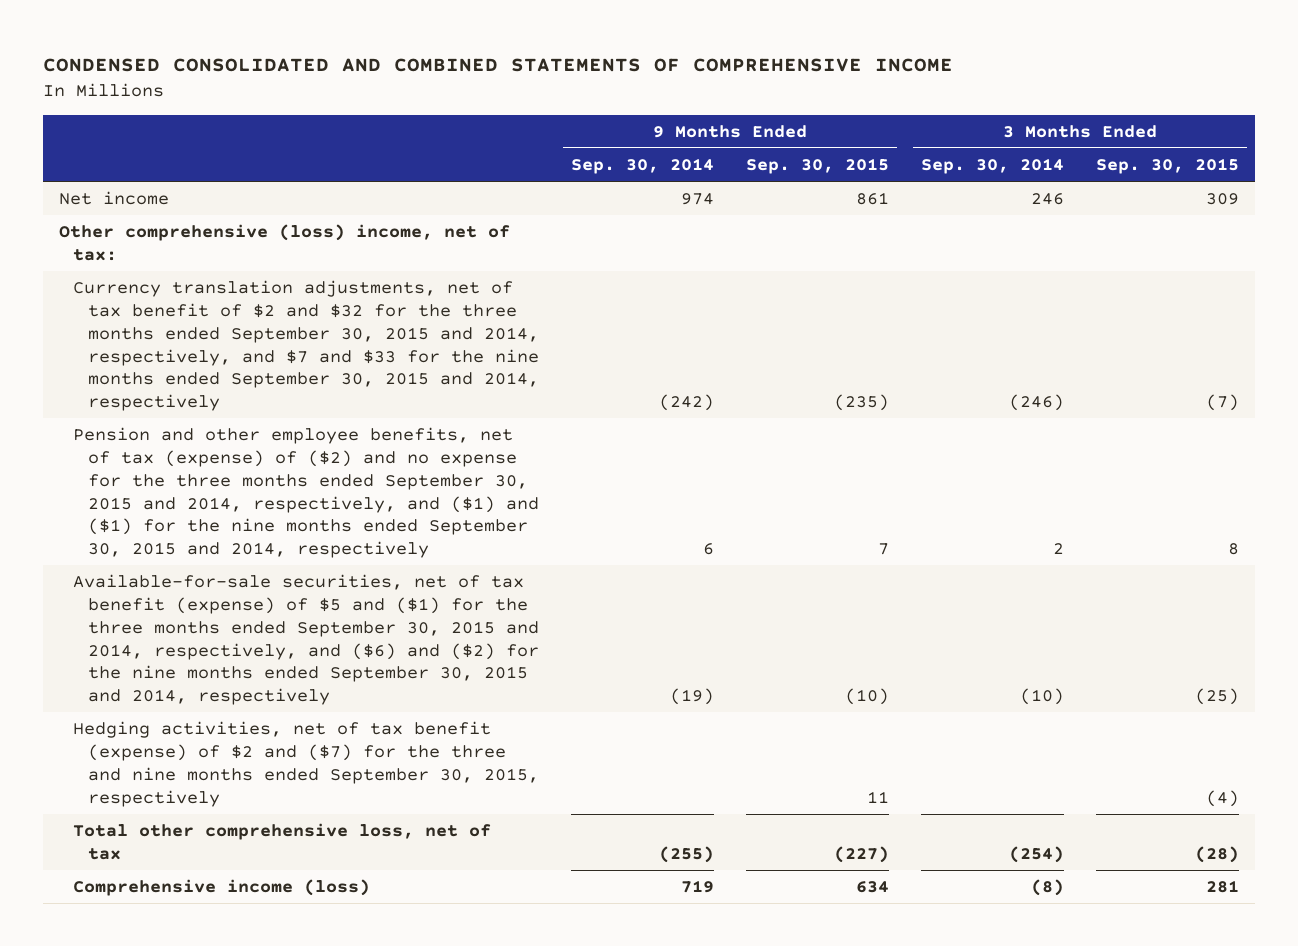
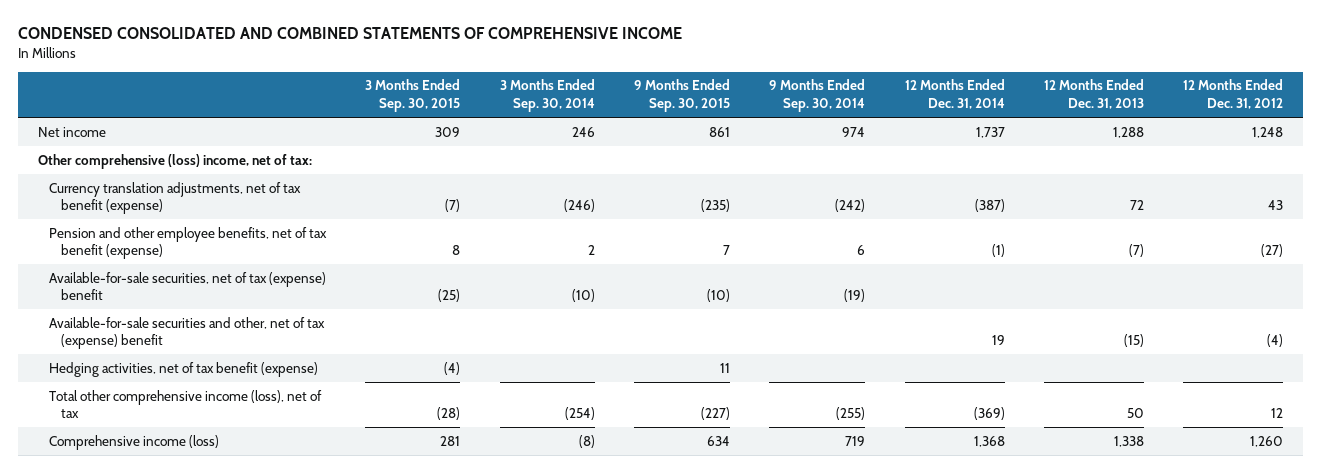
none -> [904,79,1005,109] 12 Months Ended Dec. 31, 2014
none -> [1043,79,1144,109] 12 Months Ended Dec. 31, 2013
none -> [1183,79,1284,109] 12 Months Ended Dec. 31, 2012
[73,280,540,412] Currency translation adjustments, net of tax benefit of $2 and $32 for the three months ended September 30, 2015 and 2014, respectively, and $7 and $33 for the nine months ended September 30, 2015 and 2014, respectively -> [49,181,302,215] Currency translation adjustments, net of tax benefit (expense)
[73,427,540,559] Pension and other employee benefits, net of tax (expense) of ($2) and no expense for the three months ended September 30, 2015 and 2014, respectively, and ($1) and ($1) for the nine months ended September 30, 2015 and 2014, respectively -> [49,226,328,260] Pension and other employee benefits, net of tax benefit (expense)
[73,574,540,706] Available-for-sale securities, net of tax benefit (expense) of $5 and ($1) for the three months ended September 30, 2015 and 2014, respectively, and ($6) and ($2) for the nine months ended September 30, 2015 and 2014, respectively -> [49,271,327,301] Available-for-sale securities, net of tax (expense) benefit
none -> [49,316,326,350] Available-for-sale securities and other, net of tax (expense) benefit
[73,721,540,807] Hedging activities, net of tax benefit (expense) of $2 and ($7) for the three and nine months ended September 30, 2015, respectively -> [49,361,319,377] Hedging activities, net of tax benefit (expense)
[73,823,492,860] Total other comprehensive loss, net of tax -> [49,389,323,419] Total other comprehensive income (loss), net of tax

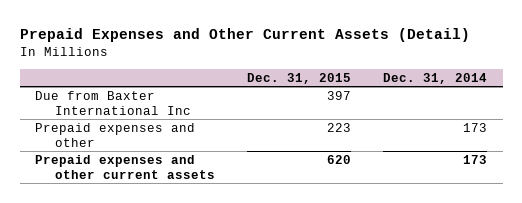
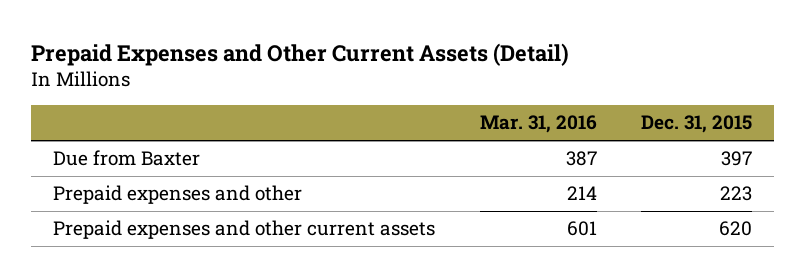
[382,72,487,84] Dec. 31, 2014 -> none
none -> [479,115,597,134] Mar. 31, 2016
[35,91,192,115] Due from Baxter International Inc -> [53,150,201,167] Due from Baxter

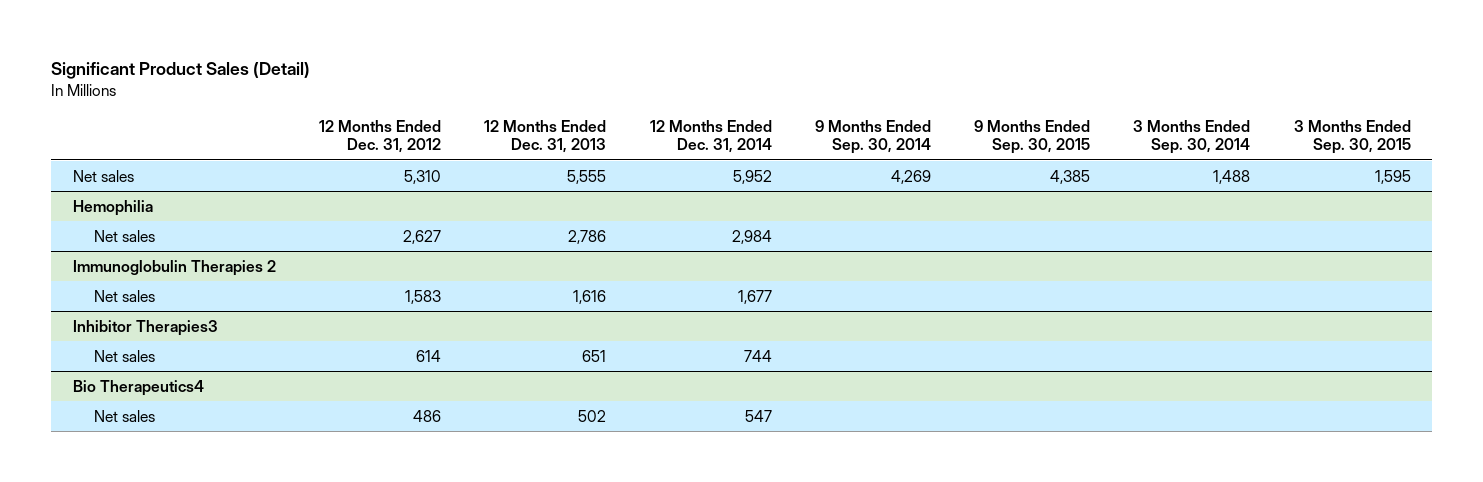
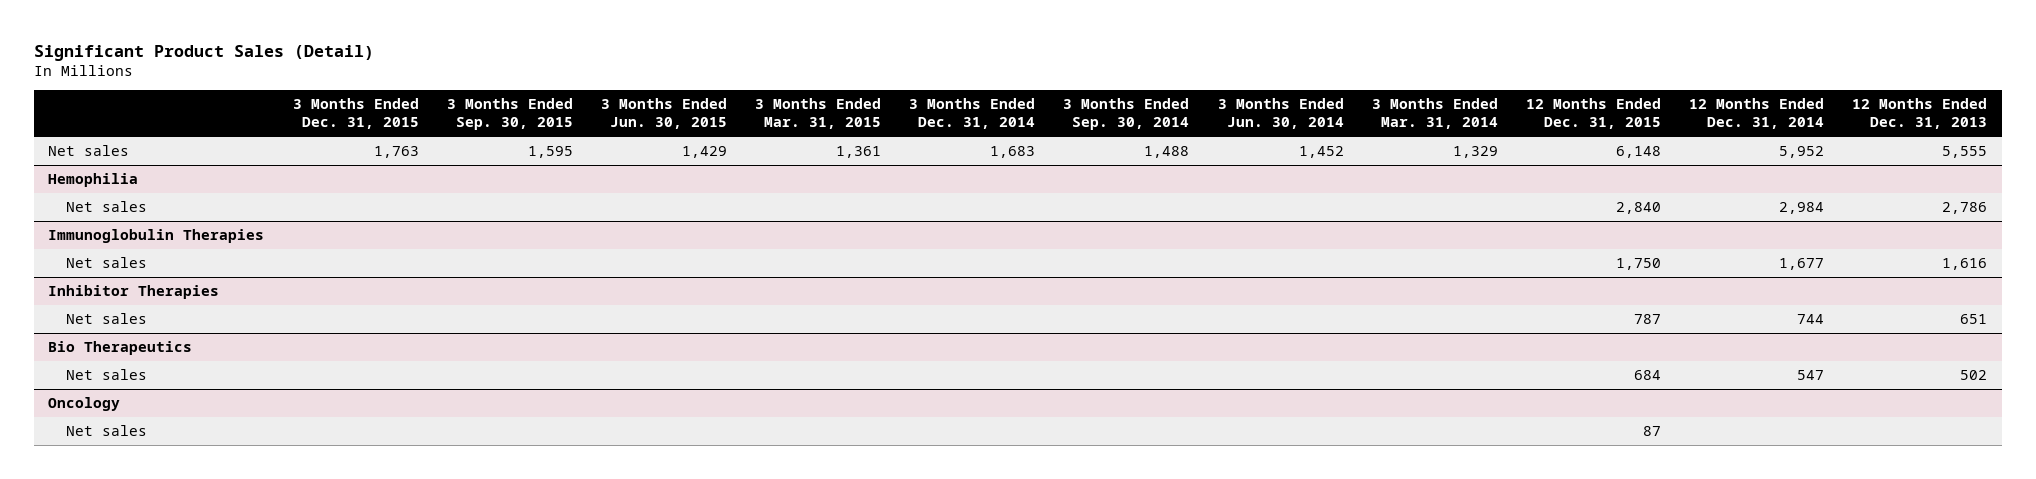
[318,119,441,154] 12 Months Ended Dec. 31, 2012 -> none
[814,119,931,155] 9 Months Ended Sep. 30, 2014 -> none
[974,119,1091,155] 9 Months Ended Sep. 30, 2015 -> none
none -> [292,98,419,130] 3 Months Ended Dec. 31, 2015
none -> [600,98,727,130] 3 Months Ended Jun. 30, 2015
none -> [755,98,882,130] 3 Months Ended Mar. 31, 2015
none -> [909,98,1036,130] 3 Months Ended Dec. 31, 2014
none -> [1217,98,1344,130] 3 Months Ended Jun. 30, 2014
none -> [1371,98,1498,130] 3 Months Ended Mar. 31, 2014
none -> [1526,98,1662,130] 12 Months Ended Dec. 31, 2015
[72,259,276,276] Immunoglobulin Therapies 2 -> [48,229,265,244] Immunoglobulin Therapies
[72,319,218,336] Inhibitor Therapies3 -> [48,285,220,300] Inhibitor Therapies
[72,379,204,396] Bio Therapeutics4 -> [48,341,193,356] Bio Therapeutics
none -> [48,397,121,412] Oncology
none -> [66,425,148,437] Net sales

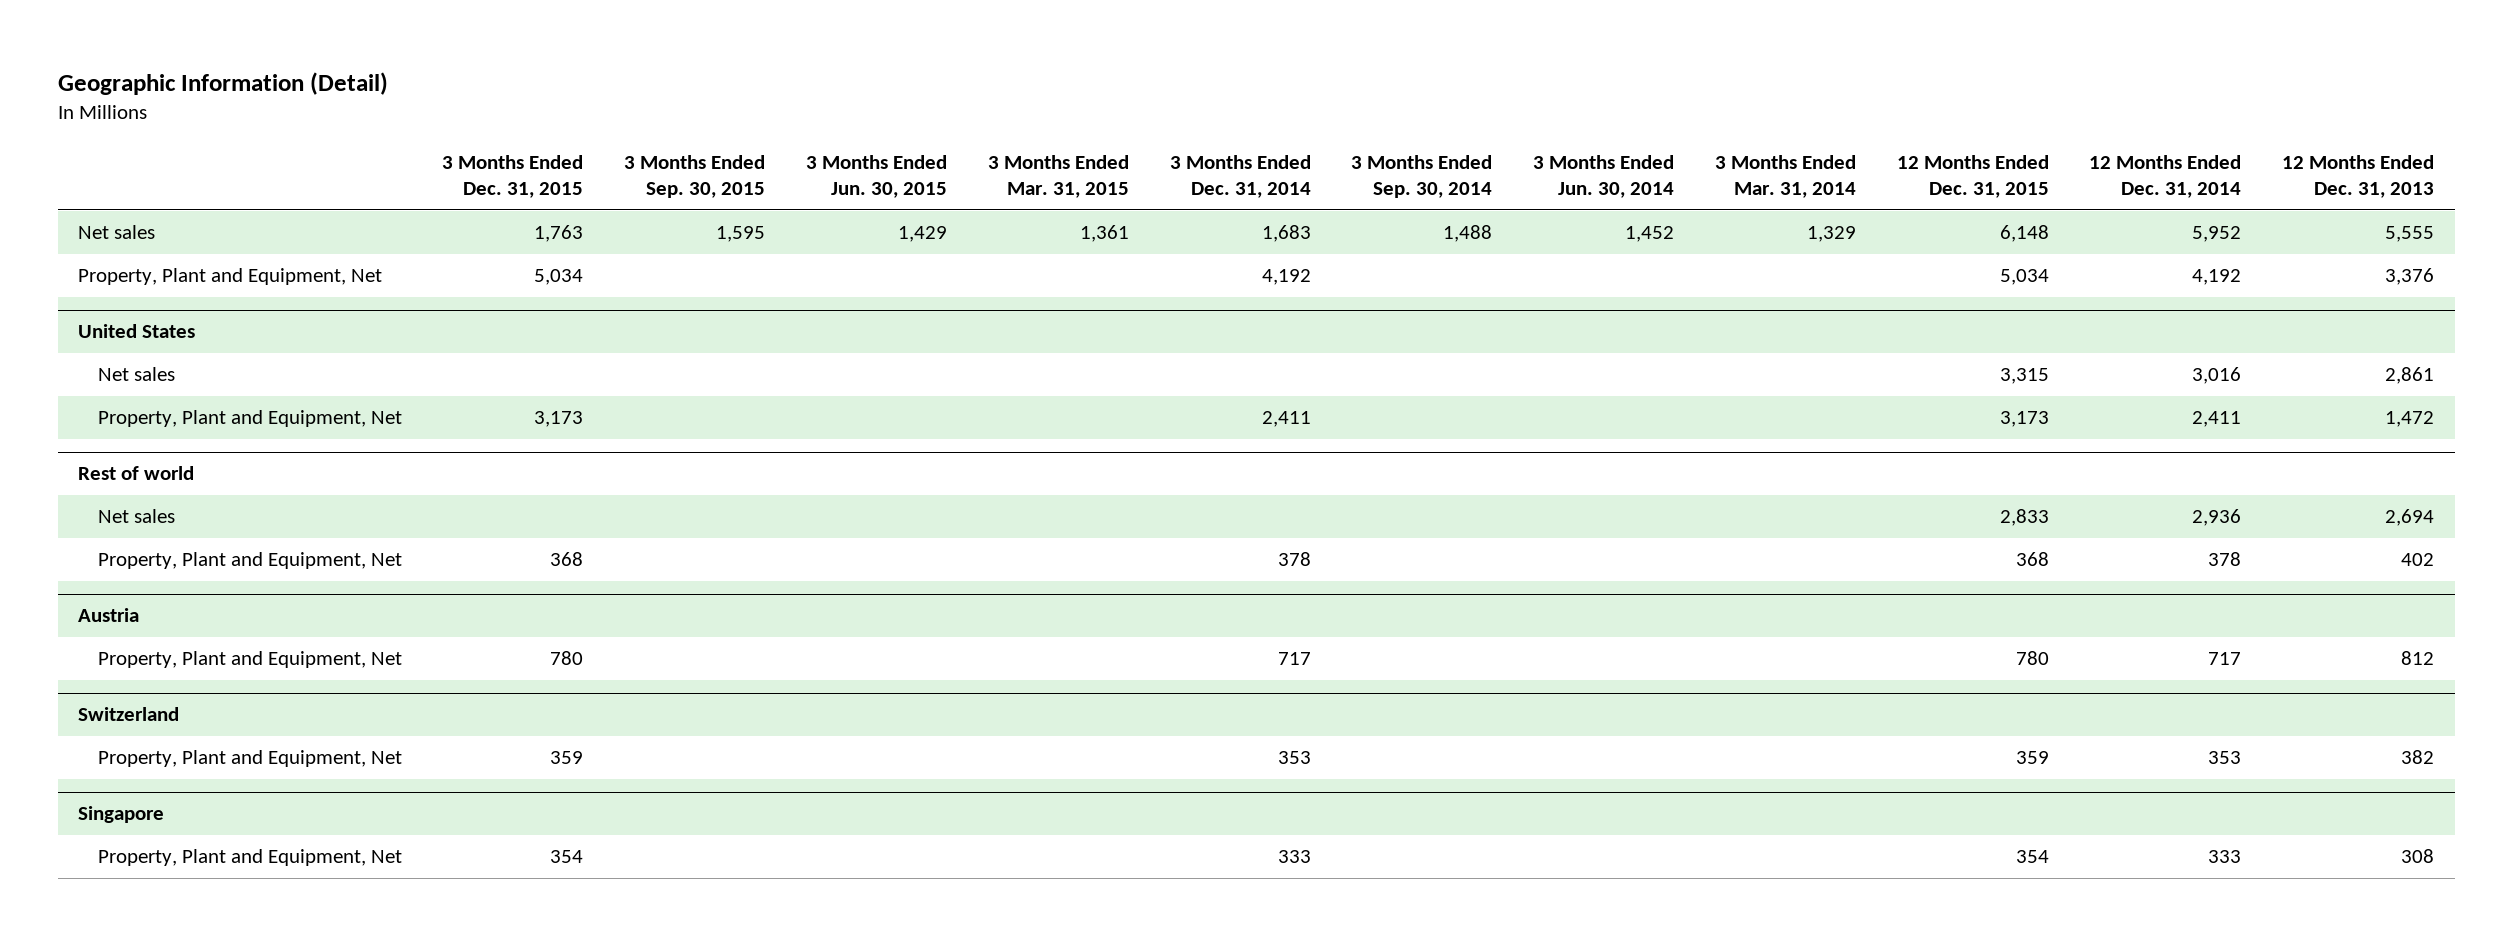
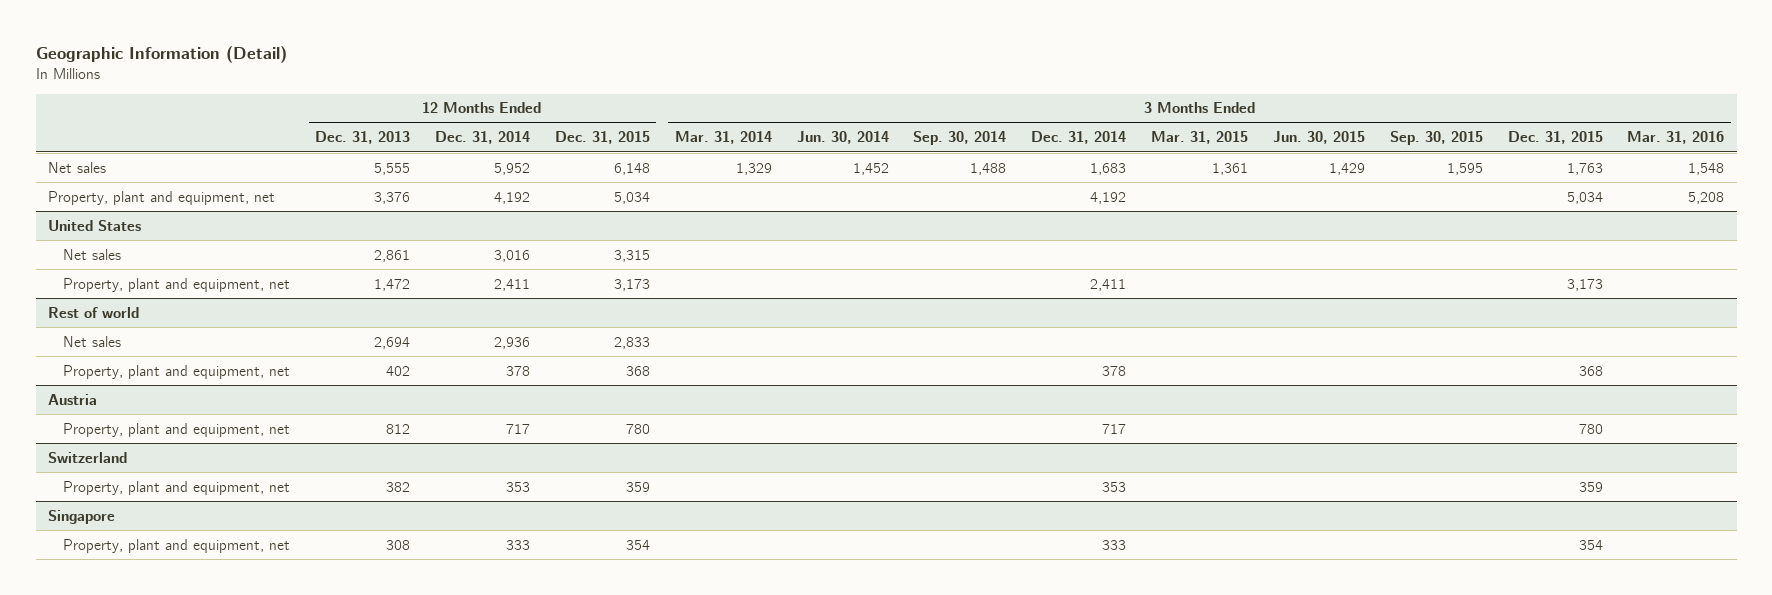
none -> [1627,131,1725,145] Mar. 31, 2016
[78,268,383,286] Property, Plant and Equipment, Net -> [47,190,275,205] Property, plant and equipment, net
[97,410,402,428] Property, Plant and Equipment, Net -> [63,277,291,292] Property, plant and equipment, net
[97,552,402,570] Property, Plant and Equipment, Net -> [63,364,291,379] Property, plant and equipment, net
[97,651,402,669] Property, Plant and Equipment, Net -> [63,422,291,437] Property, plant and equipment, net
[97,750,402,768] Property, Plant and Equipment, Net -> [63,480,291,495] Property, plant and equipment, net
[97,849,402,867] Property, Plant and Equipment, Net -> [63,538,291,553] Property, plant and equipment, net

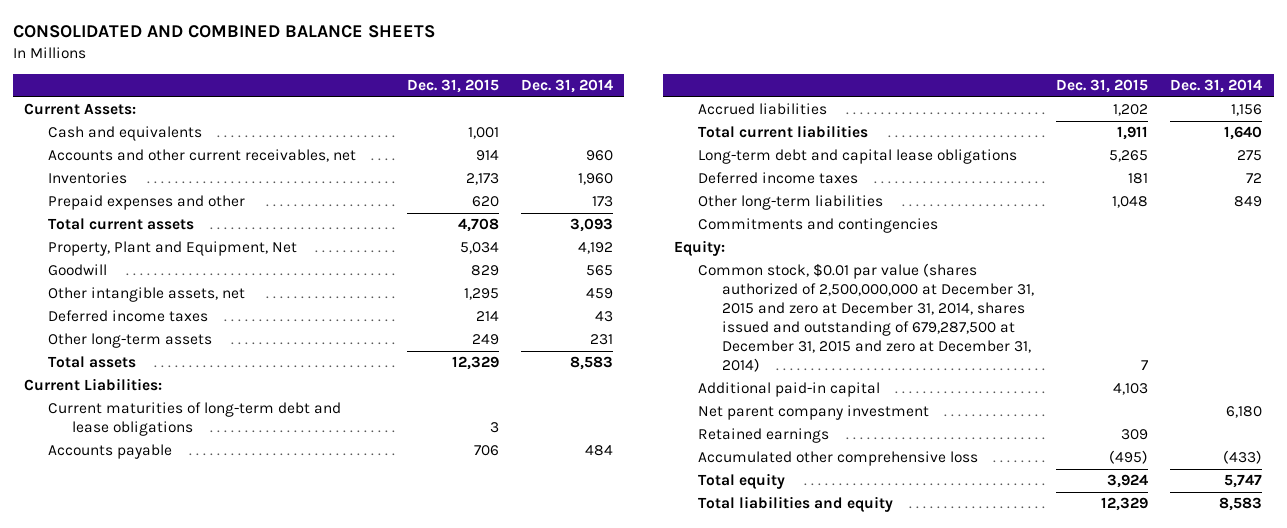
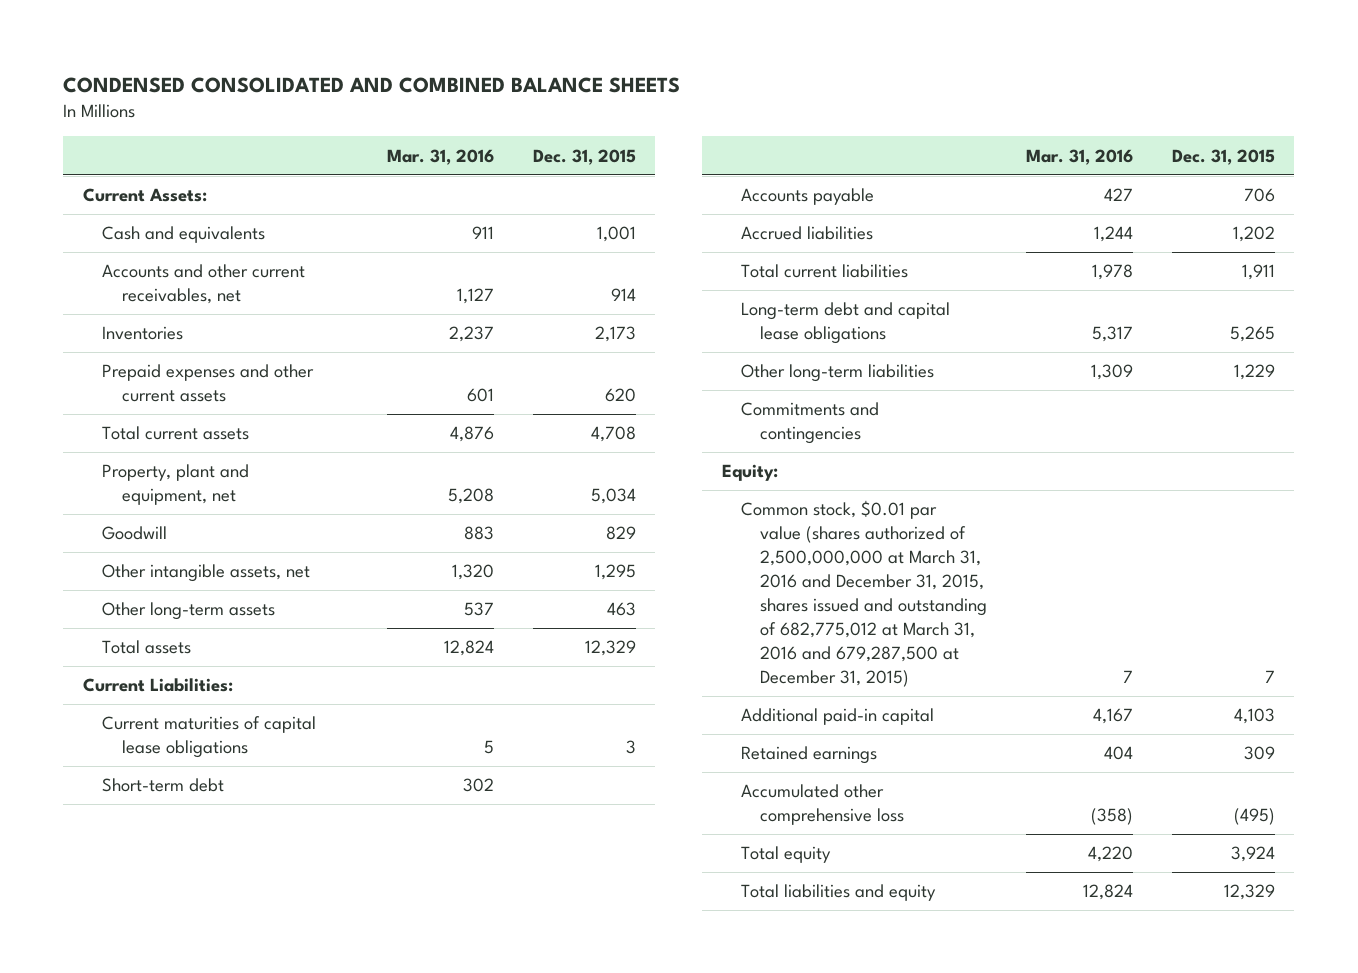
[12,25,435,39] CONSOLIDATED AND COMBINED BALANCE SHEETS -> [63,77,681,94] CONDENSED CONSOLIDATED AND COMBINED BALANCE SHEETS
[520,79,613,94] Dec. 31, 2014 -> none
none -> [387,148,495,165] Mar. 31, 2016
[48,195,246,211] Prepaid expenses and other -> [102,364,315,403] Prepaid expenses and other current assets
[48,241,298,257] Property, Plant and Equipment, Net -> [102,464,250,506] Property, plant and equipment, net
[48,310,209,323] Deferred income taxes -> none
[471,334,499,346] 249 -> [607,602,637,617] 463
[48,402,342,437] Current maturities of long-term debt and lease obligations -> [102,716,317,759] Current maturities of capital lease obligations
none -> [102,778,225,793] Short-term debt
[698,172,859,185] Deferred income taxes -> none
[1112,196,1149,209] 1,048 -> [1233,364,1275,381] 1,229
[698,263,1035,373] Common stock, $0.01 par value (shares authorized of 2,500,000,000 at December 31, 2015 and zero at December 31, 2014, shares issued and outstanding of 679,287,500 at December 31, 2015 and zero at December 31, 2014) -> [740,500,988,688] Common stock, $0.01 par value (shares authorized of 2,500,000,000 at March 31, 2016 and December 31, 2015, shares issued and outstanding of 682,775,012 at March 31, 2016 and 679,287,500 at December 31, 2015)
[698,405,930,421] Net parent company investment -> none

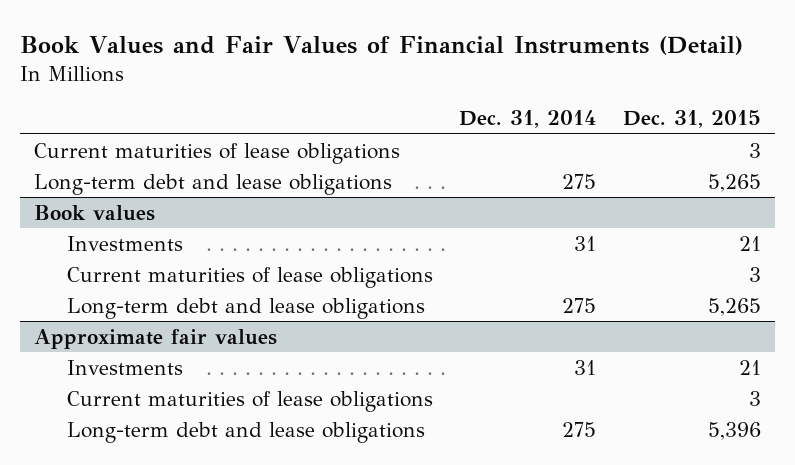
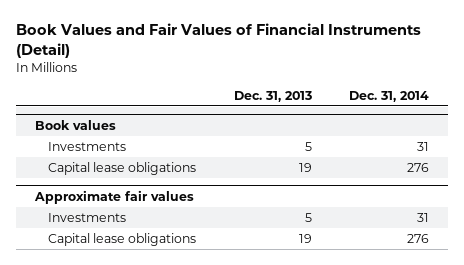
[623,110,762,129] Dec. 31, 2015 -> none
none -> [233,90,312,102] Dec. 31, 2013
[33,142,400,164] Current maturities of lease obligations -> none
[33,173,392,195] Long-term debt and lease obligations -> none
[66,266,433,288] Current maturities of lease obligations -> none
[66,297,425,319] Long-term debt and lease obligations -> none
none -> [47,162,196,176] Capital lease obligations
[66,390,433,412] Current maturities of lease obligations -> none
[66,421,425,443] Long-term debt and lease obligations -> none
none -> [47,233,196,247] Capital lease obligations

